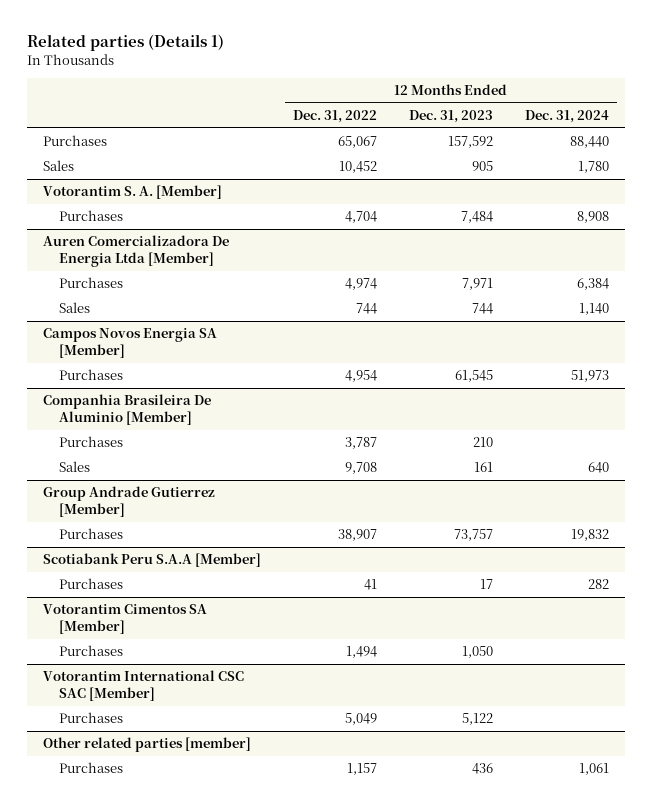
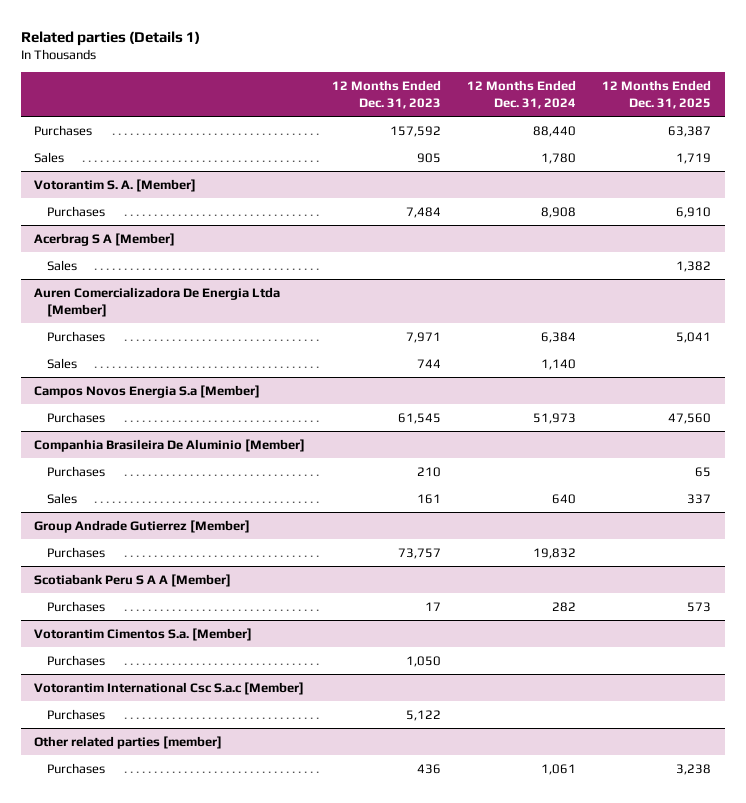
[293,110,378,124] Dec. 31, 2022 -> none
none -> [602,80,712,109] 12 Months Ended Dec. 31, 2025
none -> [34,232,176,246] Acerbrag S A [Member]
none -> [46,259,77,271] Sales
[43,328,218,358] Campos Novos Energia SA [Member] -> [34,384,261,398] Campos Novos Energia S.a [Member]
[43,553,262,568] Scotiabank Peru S.A.A [Member] -> [34,573,232,587] Scotiabank Peru S A A [Member]
[43,604,208,634] Votorantim Cimentos SA [Member] -> [34,627,253,641] Votorantim Cimentos S.a. [Member]
[43,670,245,701] Votorantim International CSC SAC [Member] -> [34,681,305,695] Votorantim International Csc S.a.c [Member]

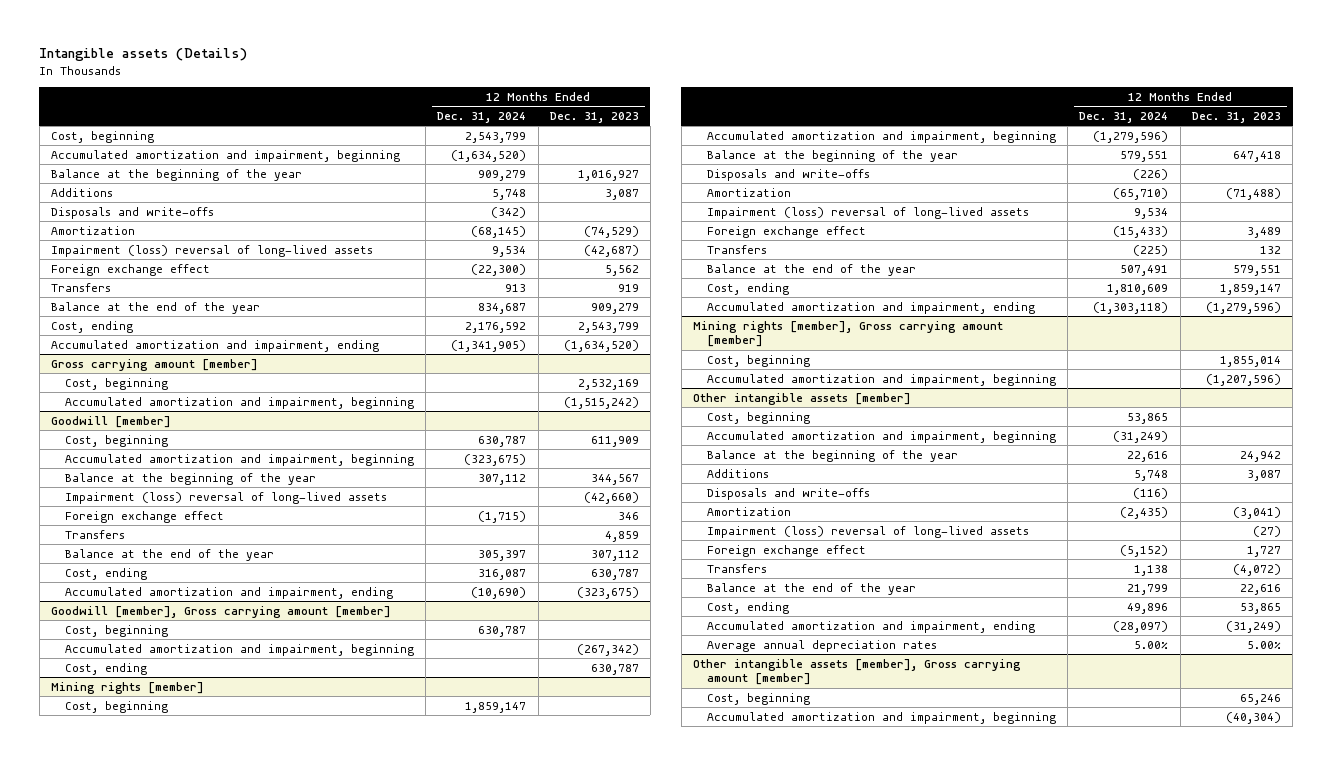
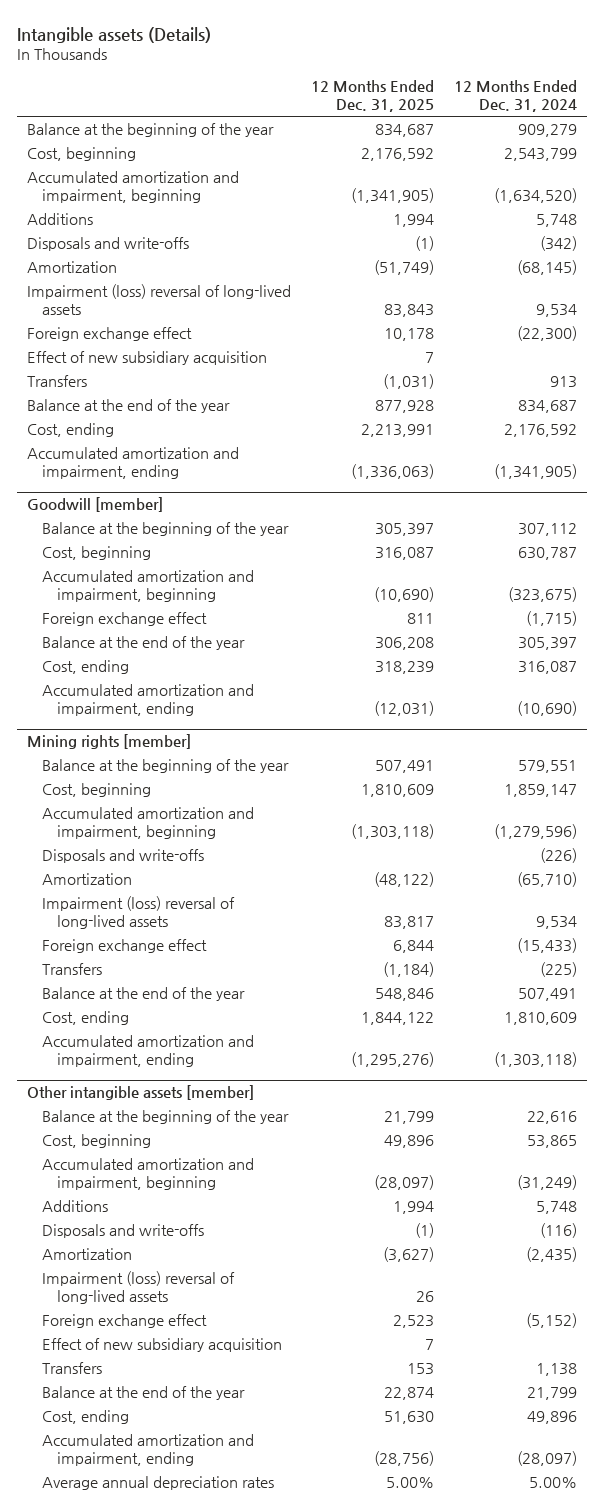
[549,111,639,123] Dec. 31, 2023 -> none
none -> [310,80,434,113] 12 Months Ended Dec. 31, 2025
[50,168,302,181] Balance at the beginning of the year -> [27,123,275,138] Balance at the beginning of the year
none -> [27,351,268,366] Effect of new subsidiary acquisition
[50,358,258,371] Gross carrying amount [member] -> none
[65,377,169,390] Cost, beginning -> none
[65,396,415,409] Accumulated amortization and impairment, beginning -> none
[65,472,317,485] Balance at the beginning of the year -> [41,522,289,537] Balance at the beginning of the year
[65,491,388,504] Impairment (loss) reversal of long-lived assets -> none
[65,529,126,539] Transfers -> none
[50,605,391,618] Goodwill [member], Gross carrying amount [member] -> none
[65,624,169,637] Cost, beginning -> none
[65,643,415,656] Accumulated amortization and impairment, beginning -> none
[65,662,148,675] Cost, ending -> none
[707,149,959,162] Balance at the beginning of the year -> [41,759,289,774] Balance at the beginning of the year
[692,320,1003,348] Mining rights [member], Gross carrying amount [member] -> none
[707,354,811,367] Cost, beginning -> none
[707,373,1057,386] Accumulated amortization and impairment, beginning -> none
[707,449,959,462] Balance at the beginning of the year -> [41,1110,289,1125] Balance at the beginning of the year
none -> [41,1338,282,1353] Effect of new subsidiary acquisition
[692,658,1021,686] Other intangible assets [member], Gross carrying amount [member] -> none
[707,692,811,705] Cost, beginning -> none
[707,711,1057,724] Accumulated amortization and impairment, beginning -> none

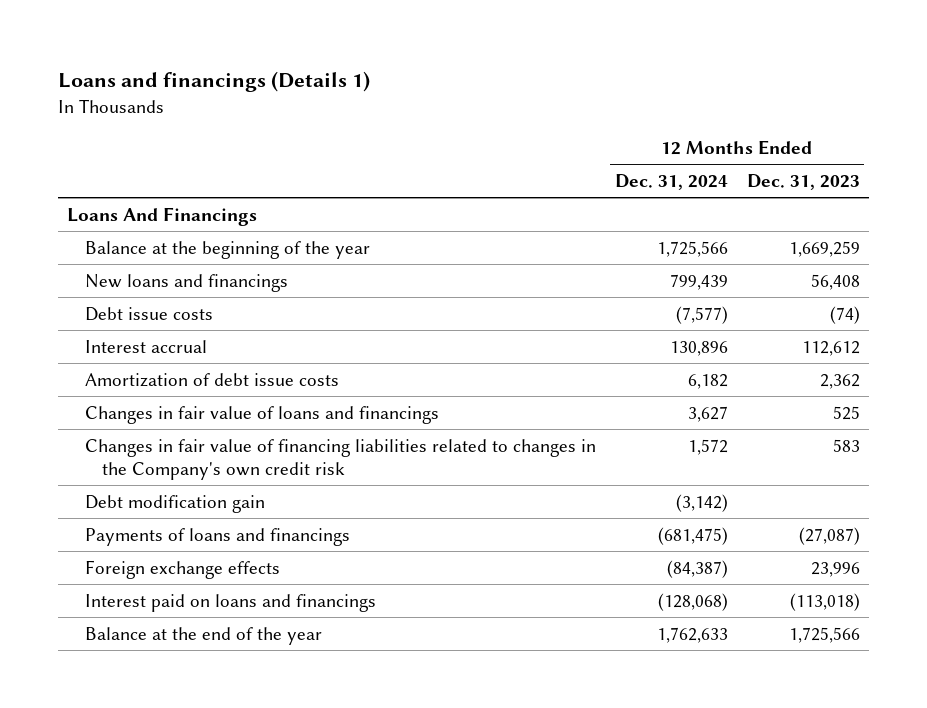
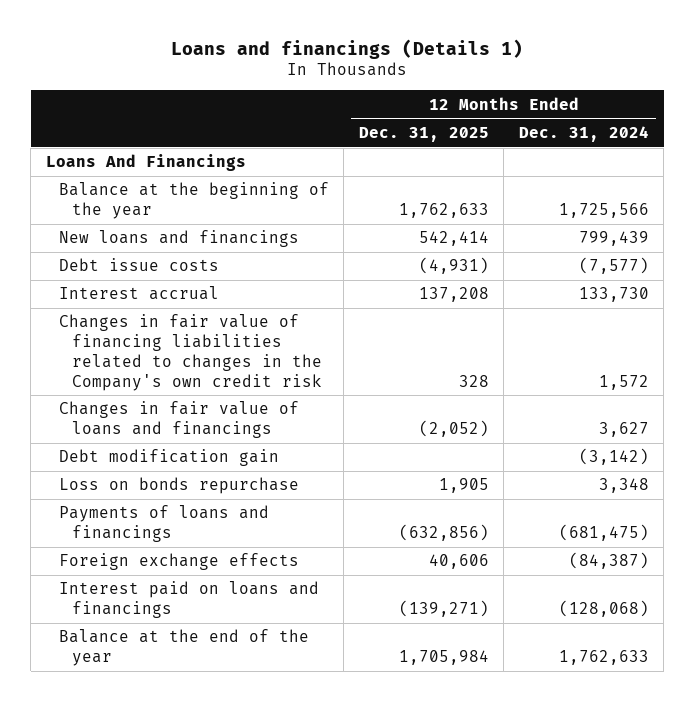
[746,174,860,191] Dec. 31, 2023 -> none
none -> [358,127,489,143] Dec. 31, 2025
[84,372,339,387] Amortization of debt issue costs -> none
[669,340,728,356] 130,896 -> [578,287,649,303] 133,730
[84,405,439,424] Changes in fair value of loans and financings -> [58,401,299,439] Changes in fair value of loans and financings
none -> [58,477,299,495] Loss on bonds repurchase

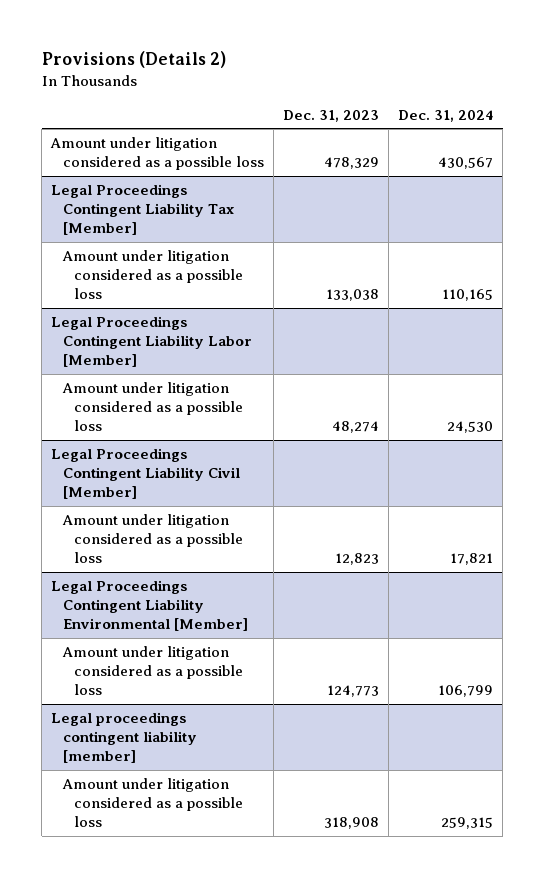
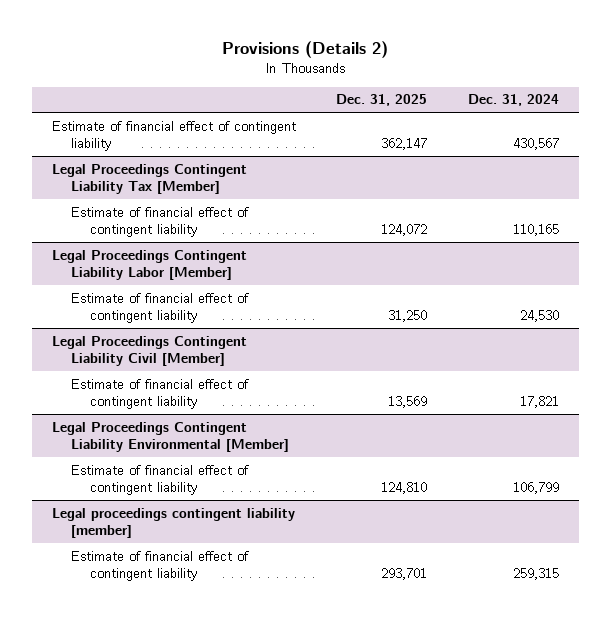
[282,109,379,122] Dec. 31, 2023 -> none
none -> [336,94,428,107] Dec. 31, 2025
[50,137,264,171] Amount under litigation considered as a possible loss -> [52,120,297,151] Estimate of financial effect of contingent liability
[61,250,244,300] Amount under litigation considered as a possible loss -> [70,206,249,237] Estimate of financial effect of contingent liability
[61,382,244,432] Amount under litigation considered as a possible loss -> [70,292,249,323] Estimate of financial effect of contingent liability
[61,514,244,564] Amount under litigation considered as a possible loss -> [70,378,249,409] Estimate of financial effect of contingent liability
[61,646,244,696] Amount under litigation considered as a possible loss -> [70,464,249,495] Estimate of financial effect of contingent liability
[61,778,244,828] Amount under litigation considered as a possible loss -> [70,550,249,581] Estimate of financial effect of contingent liability

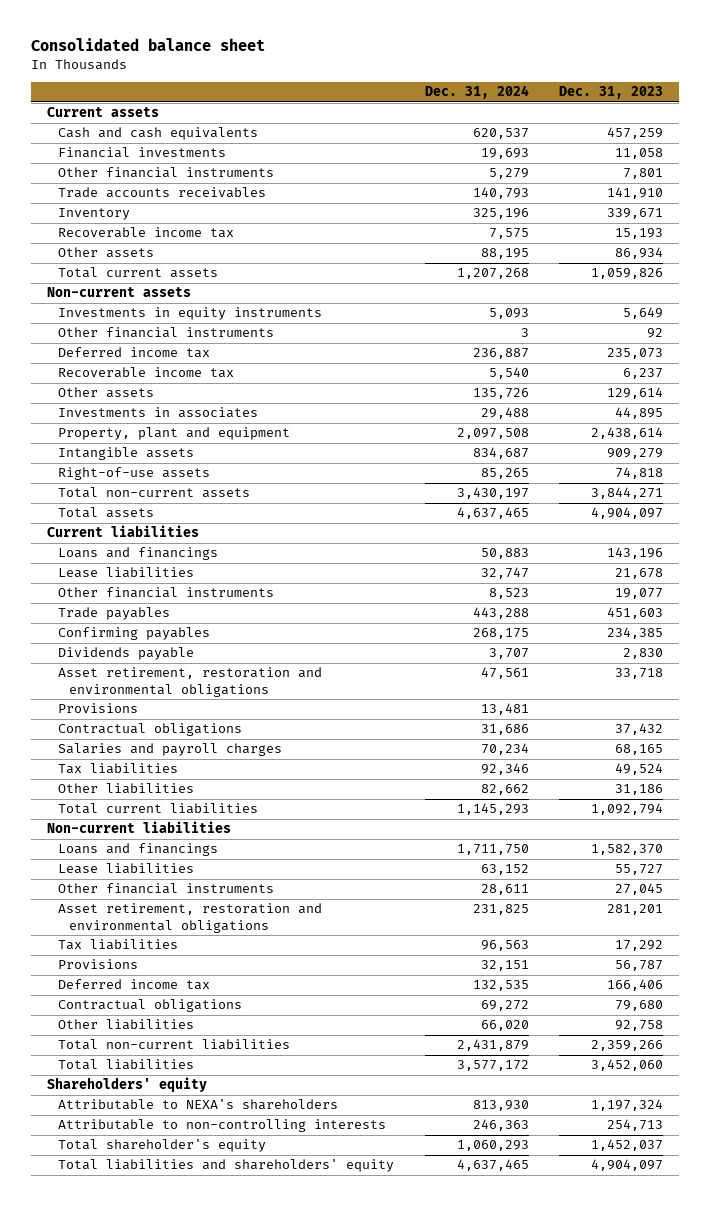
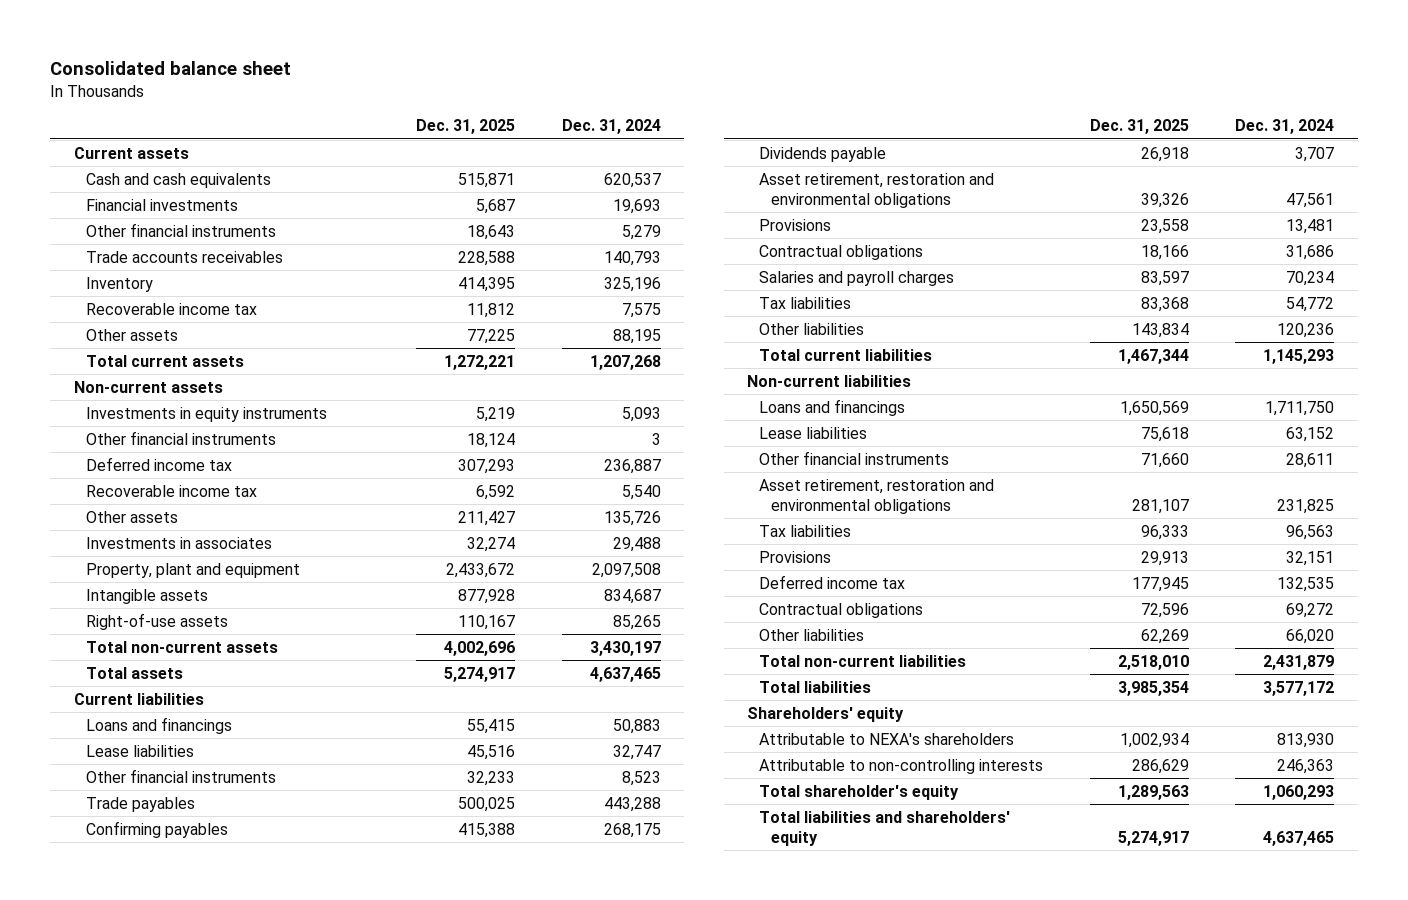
[559,86,664,100] Dec. 31, 2023 -> none
none -> [416,119,516,135] Dec. 31, 2025
[480,763,529,776] 92,346 -> [1286,296,1335,312] 54,772
[480,784,529,796] 82,662 -> [1277,322,1335,338] 120,236

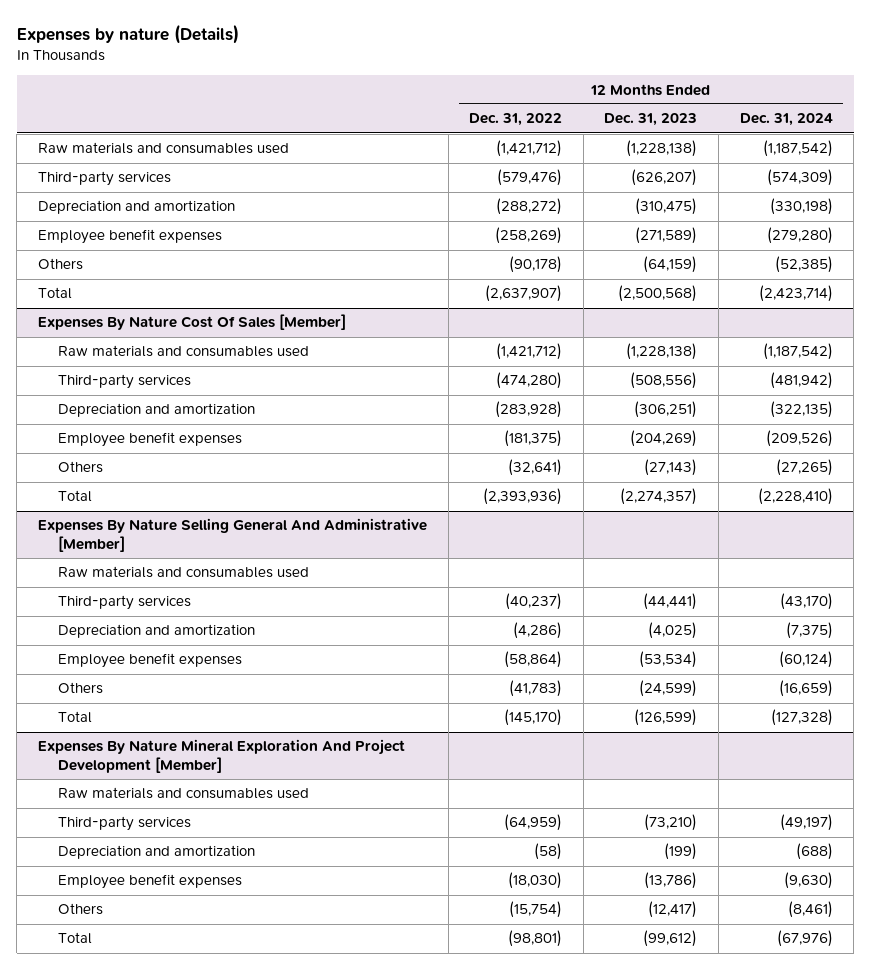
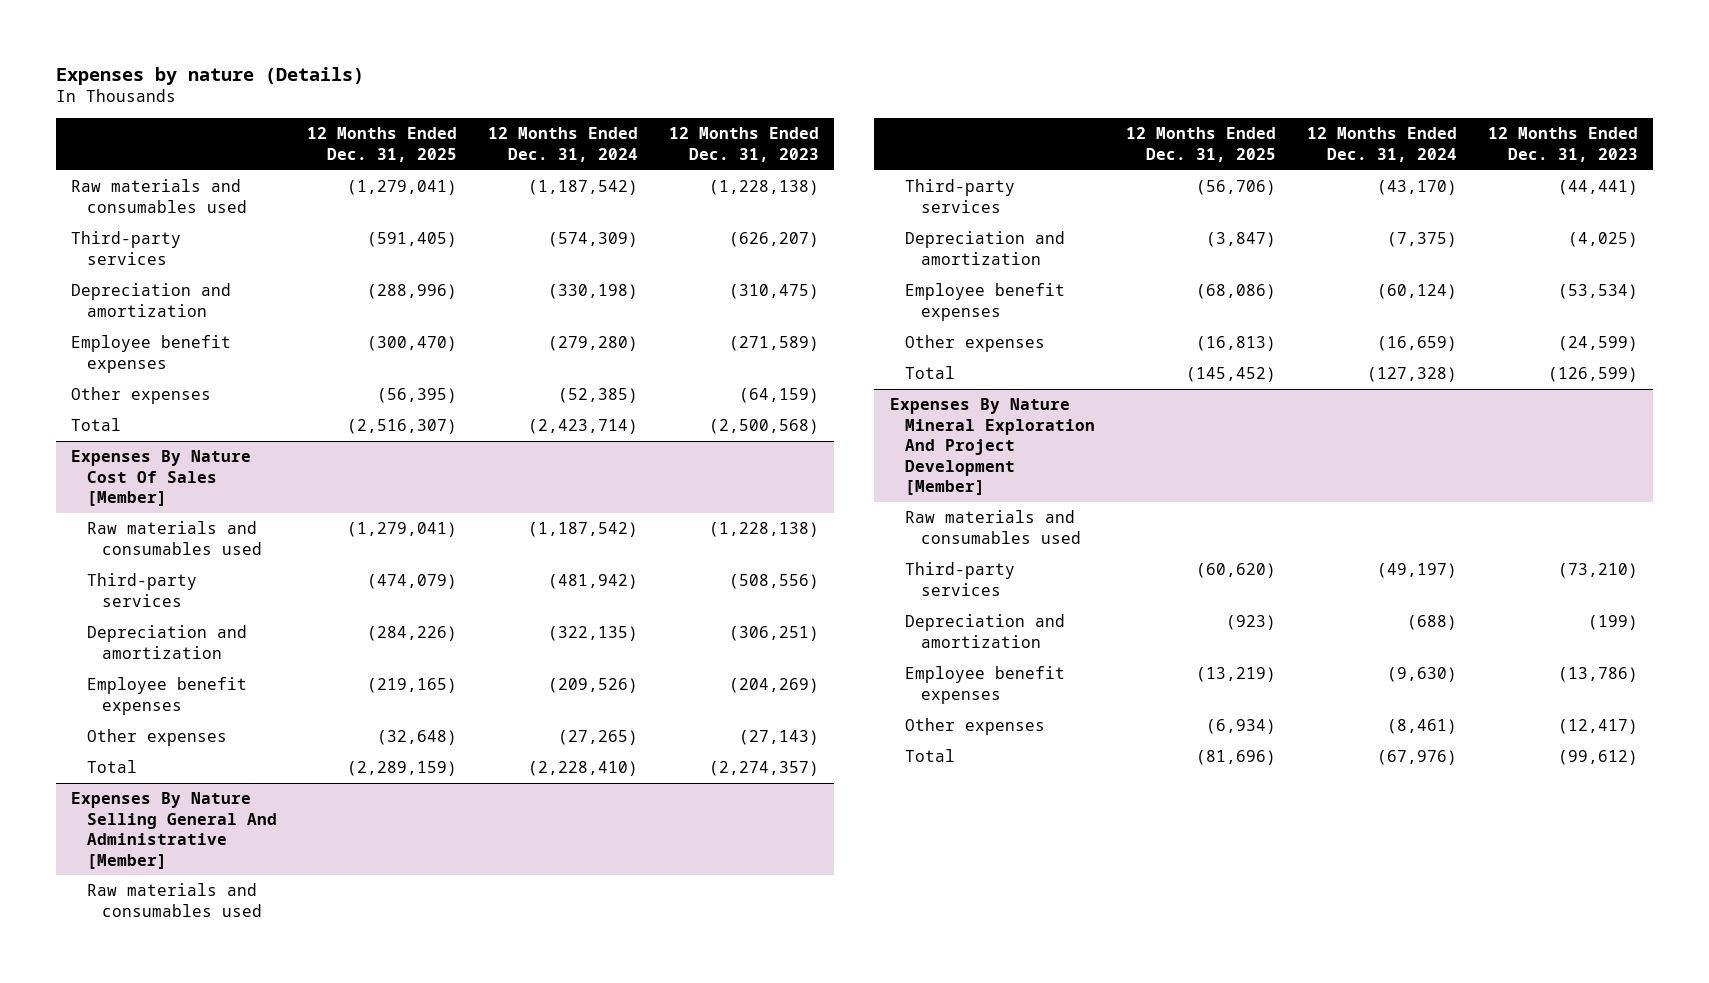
[469,113,563,127] Dec. 31, 2022 -> none
none -> [307,127,458,162] 12 Months Ended Dec. 31, 2025
[37,258,83,271] Others -> [71,387,212,405] Other expenses
[57,461,103,474] Others -> [86,729,227,747] Other expenses
[57,682,103,695] Others -> [905,335,1046,353] Other expenses
[57,903,103,916] Others -> [905,718,1046,736] Other expenses

